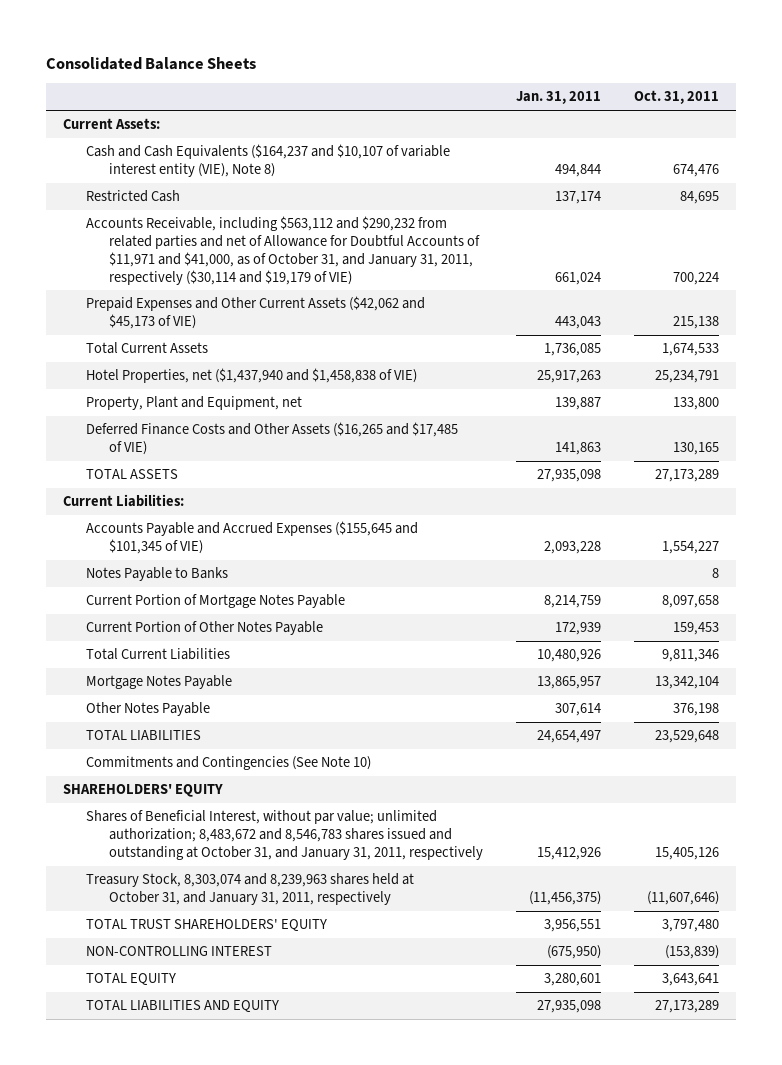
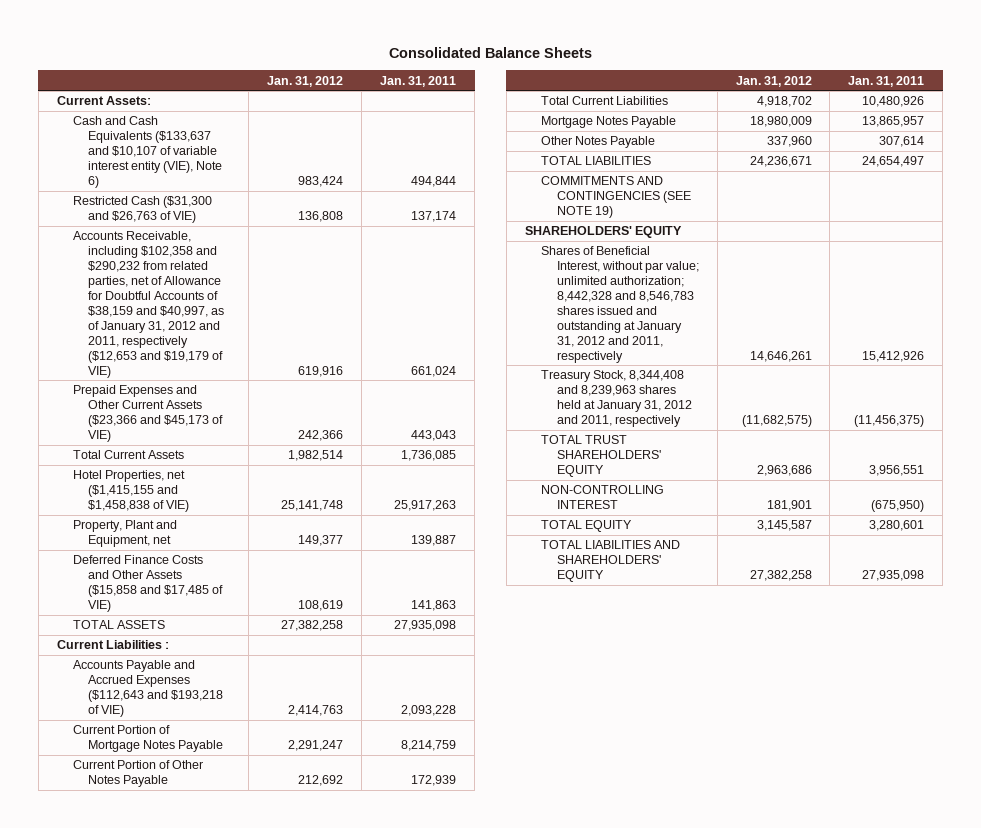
[633,90,719,105] Oct. 31, 2011 -> none
none -> [267,75,344,87] Jan. 31, 2012
[85,144,450,178] Cash and Cash Equivalents ($164,237 and $10,107 of variable interest entity (VIE), Note 8) -> [72,116,223,189] Cash and Cash Equivalents ($133,637 and $10,107 of variable interest entity (VIE), Note 6)
[85,190,180,203] Restricted Cash -> [72,196,212,224] Restricted Cash ($31,300 and $26,763 of VIE)
[85,216,480,285] Accounts Receivable, including $563,112 and $290,232 from related parties and net of Allowance for Doubtful Accounts of $11,971 and $41,000, as of October 31, and January 31, 2011, respectively ($30,114 and $19,179 of VIE) -> [72,231,225,378] Accounts Receivable, including $102,358 and $290,232 from related parties, net of Allowance for Doubtful Accounts of $38,159 and $40,997, as of January 31, 2012 and 2011, respectively ($12,653 and $19,179 of VIE)
[85,296,425,330] Prepaid Expenses and Other Current Assets ($42,062 and $45,173 of VIE) -> [72,385,224,443] Prepaid Expenses and Other Current Assets ($23,366 and $45,173 of VIE)
[85,368,417,384] Hotel Properties, net ($1,437,940 and $1,458,838 of VIE) -> [72,470,190,513] Hotel Properties, net ($1,415,155 and $1,458,838 of VIE)
[85,422,458,456] Deferred Finance Costs and Other Assets ($16,265 and $17,485 of VIE) -> [72,555,224,613] Deferred Finance Costs and Other Assets ($15,858 and $17,485 of VIE)
[85,567,228,582] Notes Payable to Banks -> none
[62,494,184,508] Current Liabilities: -> [56,640,169,650] Current Liabilities :
[85,521,418,555] Accounts Payable and Accrued Expenses ($155,645 and $101,345 of VIE) -> [72,660,224,718] Accounts Payable and Accrued Expenses ($112,643 and $193,218 of VIE)
[85,756,371,771] Commitments and Contingencies (See Note 10) -> [540,176,691,219] COMMITMENTS AND CONTINGENCIES (SEE NOTE 19)
[85,810,483,860] Shares of Beneficial Interest, without par value; unlimited authorization; 8,483,672 and 8,546,783 shares issued and outstanding at October 31, and January 31, 2011, respectively -> [540,246,699,363] Shares of Beneficial Interest, without par value; unlimited authorization; 8,442,328 and 8,546,783 shares issued and outstanding at January 31, 2012 and 2011, respectively
[85,873,414,906] Treasury Stock, 8,303,074 and 8,239,963 shares held at October 31, and January 31, 2011, respectively -> [540,370,692,428] Treasury Stock, 8,344,408 and 8,239,963 shares held at January 31, 2012 and 2011, respectively
[85,1000,279,1014] TOTAL LIABILITIES AND EQUITY -> [540,540,680,583] TOTAL LIABILITIES AND SHAREHOLDERS' EQUITY

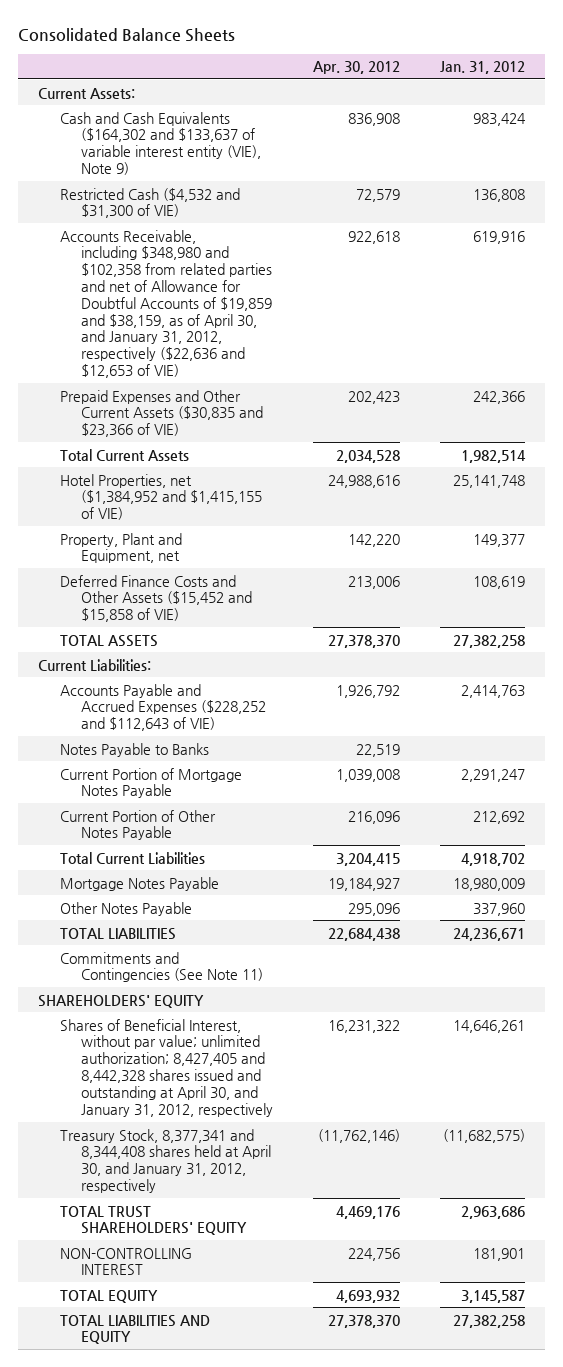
[380,75,457,87] Jan. 31, 2011 -> none
none -> [312,61,400,75] Apr. 30, 2012
[72,116,223,189] Cash and Cash Equivalents ($133,637 and $10,107 of variable interest entity (VIE), Note 6) -> [59,111,262,176] Cash and Cash Equivalents ($164,302 and $133,637 of variable interest entity (VIE), Note 9)
[72,196,212,224] Restricted Cash ($31,300 and $26,763 of VIE) -> [59,187,240,219] Restricted Cash ($4,532 and $31,300 of VIE)
[72,231,225,378] Accounts Receivable, including $102,358 and $290,232 from related parties, net of Allowance for Doubtful Accounts of $38,159 and $40,997, as of January 31, 2012 and 2011, respectively ($12,653 and $19,179 of VIE) -> [59,229,273,379] Accounts Receivable, including $348,980 and $102,358 from related parties and net of Allowance for Doubtful Accounts of $19,859 and $38,159, as of April 30, and January 31, 2012, respectively ($22,636 and $12,653 of VIE)
[72,385,224,443] Prepaid Expenses and Other Current Assets ($23,366 and $45,173 of VIE) -> [59,389,264,438] Prepaid Expenses and Other Current Assets ($30,835 and $23,366 of VIE)
[72,470,190,513] Hotel Properties, net ($1,415,155 and $1,458,838 of VIE) -> [59,473,263,521] Hotel Properties, net ($1,384,952 and $1,415,155 of VIE)
[72,555,224,613] Deferred Finance Costs and Other Assets ($15,858 and $17,485 of VIE) -> [59,574,253,623] Deferred Finance Costs and Other Assets ($15,452 and $15,858 of VIE)
[56,640,169,650] Current Liabilities : -> [38,658,152,671] Current Liabilities:
[72,660,224,718] Accounts Payable and Accrued Expenses ($112,643 and $193,218 of VIE) -> [59,683,267,732] Accounts Payable and Accrued Expenses ($228,252 and $112,643 of VIE)
none -> [59,742,209,757] Notes Payable to Banks
[540,176,691,219] COMMITMENTS AND CONTINGENCIES (SEE NOTE 19) -> [59,951,264,983] Commitments and Contingencies (See Note 11)
[540,246,699,363] Shares of Beneficial Interest, without par value; unlimited authorization; 8,442,328 and 8,546,783 shares issued and outstanding at January 31, 2012 and 2011, respectively -> [59,1018,274,1117] Shares of Beneficial Interest, without par value; unlimited authorization; 8,427,405 and 8,442,328 shares issued and outstanding at April 30, and January 31, 2012, respectively
[540,370,692,428] Treasury Stock, 8,344,408 and 8,239,963 shares held at January 31, 2012 and 2011, respectively -> [59,1128,272,1194] Treasury Stock, 8,377,341 and 8,344,408 shares held at April 30, and January 31, 2012, respectively
[540,540,680,583] TOTAL LIABILITIES AND SHAREHOLDERS' EQUITY -> [59,1314,210,1345] TOTAL LIABILITIES AND EQUITY

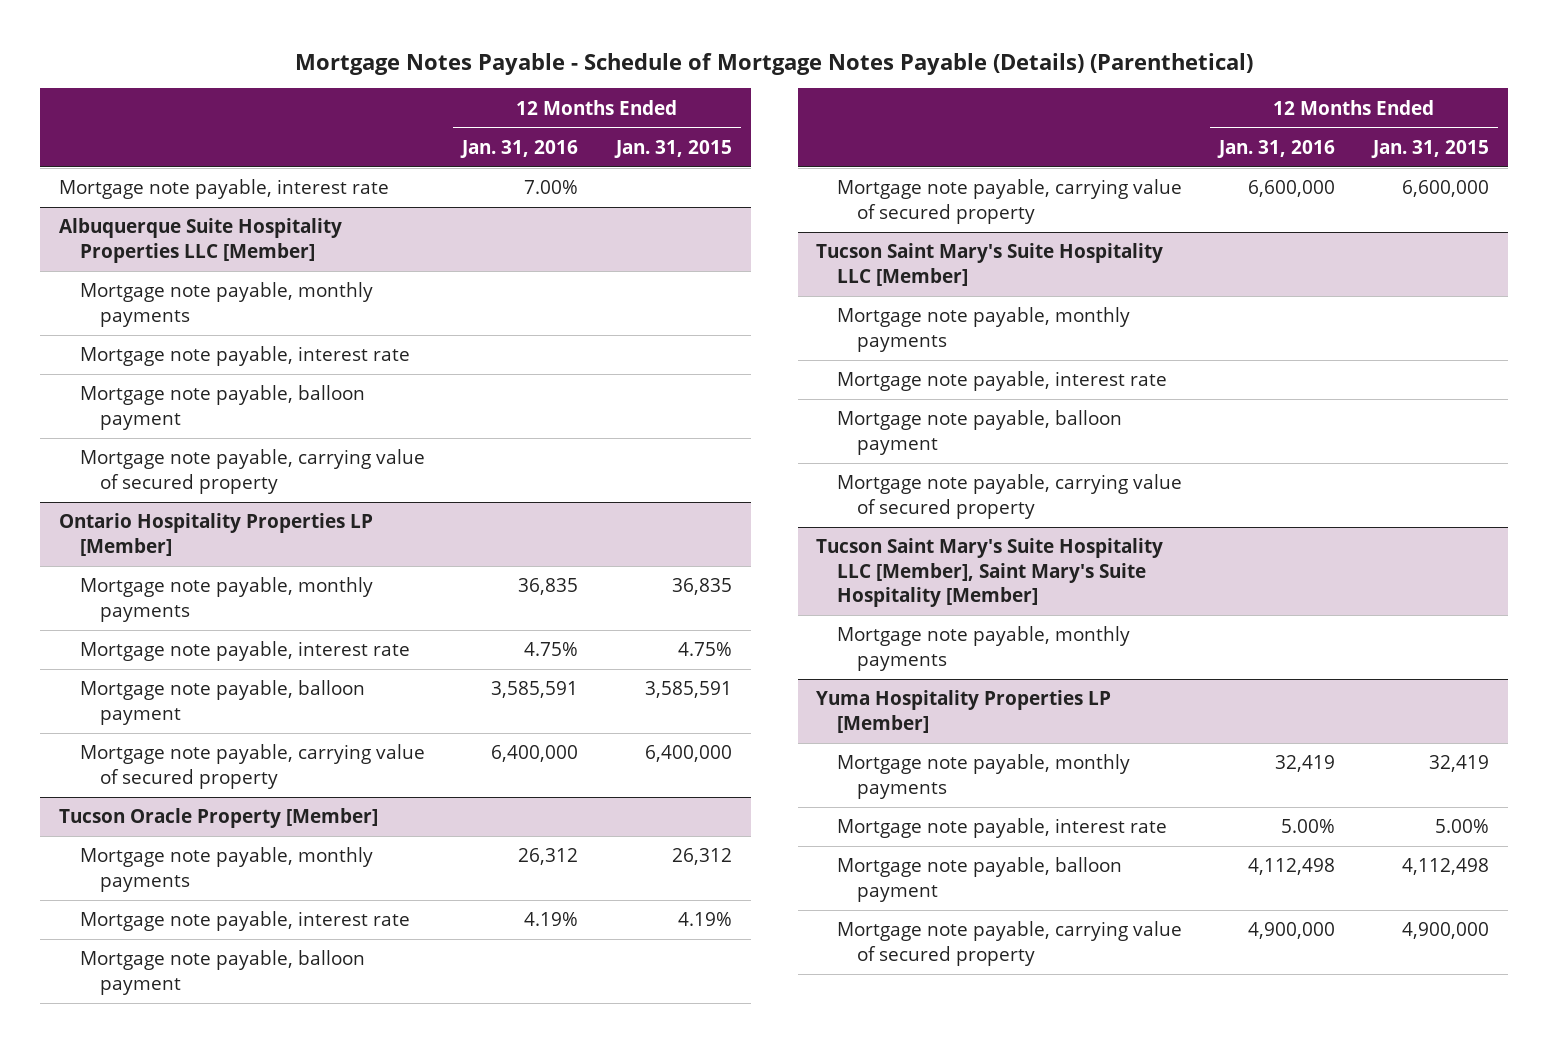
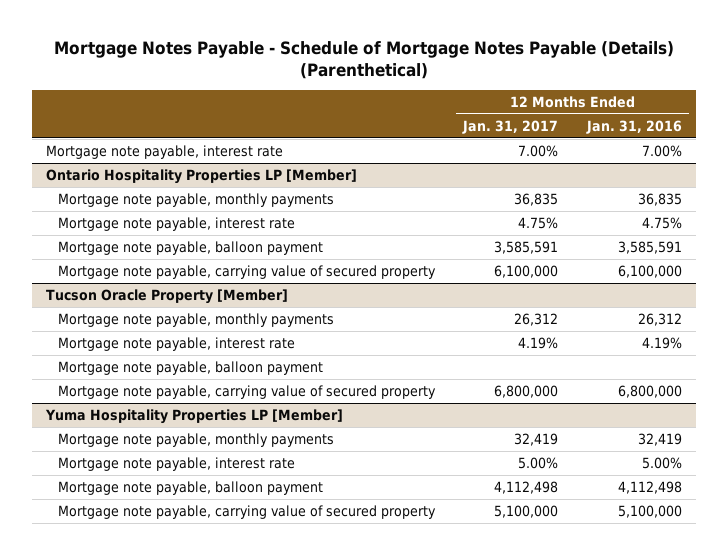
[613,139,732,158] Jan. 31, 2015 -> none
none -> [462,120,559,135] Jan. 31, 2017
[59,218,343,263] Albuquerque Suite Hospitality Properties LLC [Member] -> none
[79,282,373,327] Mortgage note payable, monthly payments -> none
[79,346,410,367] Mortgage note payable, interest rate -> none
[79,385,365,430] Mortgage note payable, balloon payment -> none
[79,449,425,494] Mortgage note payable, carrying value of secured property -> none
[491,745,579,763] 6,400,000 -> [618,265,683,279] 6,100,000
[816,243,1164,286] Tucson Saint Mary's Suite Hospitality LLC [Member] -> none
[836,307,1130,352] Mortgage note payable, monthly payments -> none
[836,371,1167,392] Mortgage note payable, interest rate -> none
[836,410,1122,455] Mortgage note payable, balloon payment -> none
[836,474,1182,519] Mortgage note payable, carrying value of secured property -> none
[816,538,1164,607] Tucson Saint Mary's Suite Hospitality LLC [Member], Saint Mary's Suite Hospitality [Member] -> none
[836,626,1130,671] Mortgage note payable, monthly payments -> none
[1248,180,1336,198] 6,600,000 -> [618,385,683,399] 6,800,000
[1248,922,1336,940] 4,900,000 -> [618,505,683,519] 5,100,000

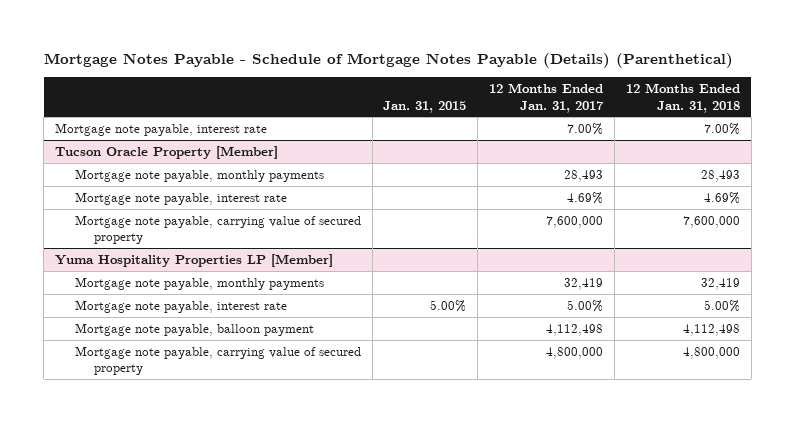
[586,120,683,135] Jan. 31, 2016 -> none
none -> [383,100,467,113] Jan. 31, 2015
none -> [625,83,740,113] 12 Months Ended Jan. 31, 2018
[46,169,358,185] Ontario Hospitality Properties LP [Member] -> none
[57,193,334,208] Mortgage note payable, monthly payments -> none
[57,217,295,232] Mortgage note payable, interest rate -> none
[57,241,323,256] Mortgage note payable, balloon payment -> none
[57,265,436,280] Mortgage note payable, carrying value of secured property -> none
[57,361,323,376] Mortgage note payable, balloon payment -> none
[514,313,559,327] 26,312 -> [564,169,604,182] 28,493
[518,337,559,350] 4.19% -> [567,191,604,204] 4.69%
[494,385,559,399] 6,800,000 -> [546,215,604,228] 7,600,000
[494,505,559,519] 5,100,000 -> [546,346,604,359] 4,800,000

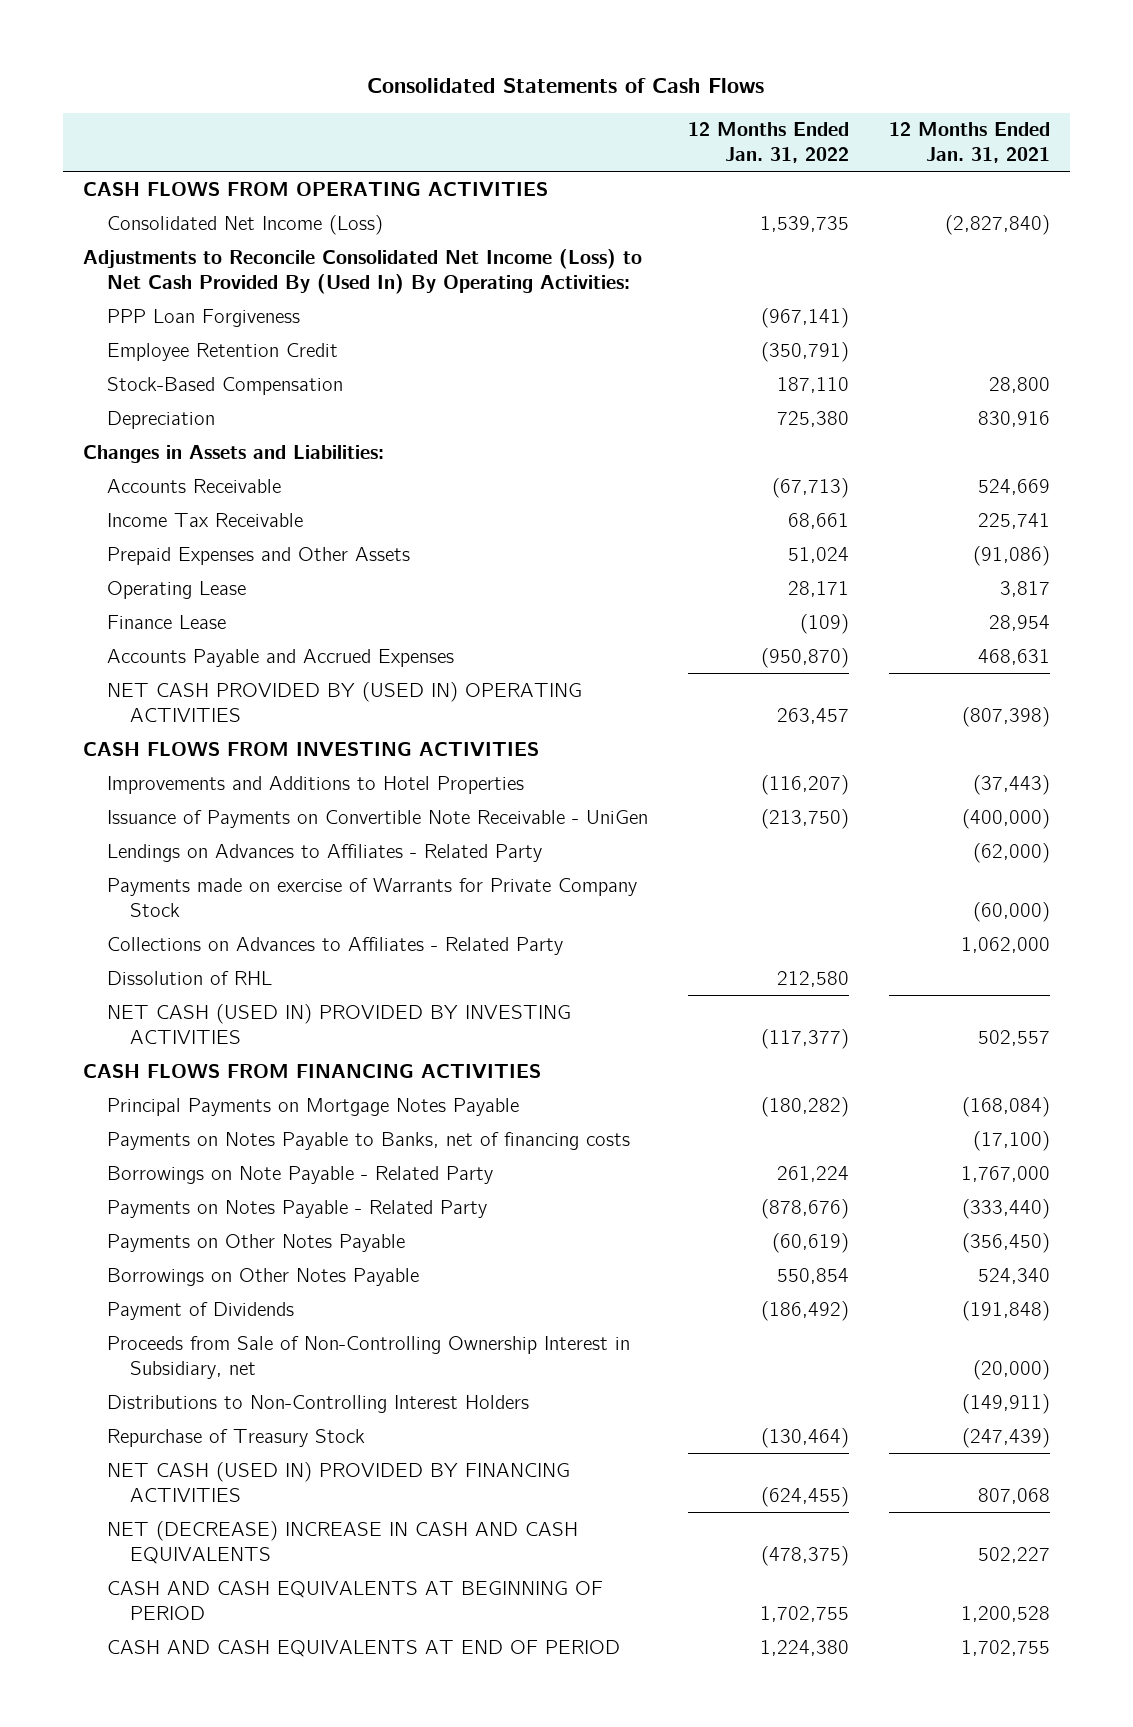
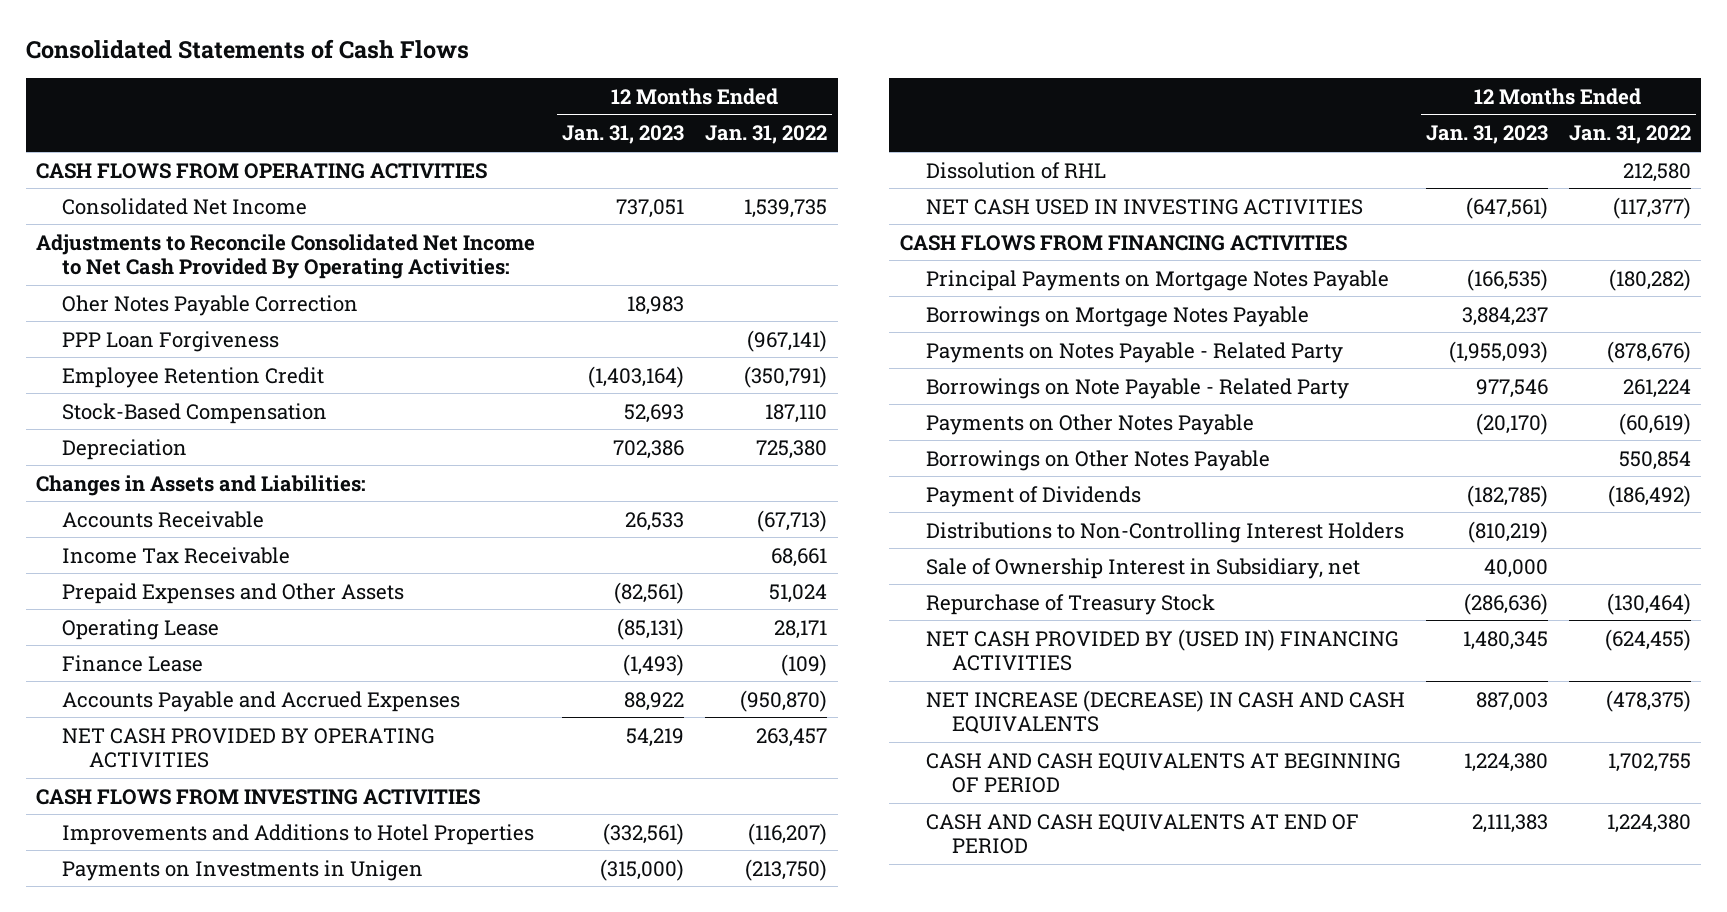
[888,122,1050,164] 12 Months Ended Jan. 31, 2021 -> none
none -> [562,125,685,145] Jan. 31, 2023
[106,214,383,235] Consolidated Net Income (Loss) -> [62,197,308,215] Consolidated Net Income
[83,248,643,294] Adjustments to Reconcile Consolidated Net Income (Loss) to Net Cash Provided By (Used In) By Operating Activities: -> [36,233,536,280] Adjustments to Reconcile Consolidated Net Income to Net Cash Provided By Operating Activities:
none -> [62,294,359,316] Oher Notes Payable Correction
[106,681,582,722] NET CASH PROVIDED BY (USED IN) OPERATING ACTIVITIES -> [62,727,435,769] NET CASH PROVIDED BY OPERATING ACTIVITIES
[106,843,542,862] Lendings on Advances to Affiliates - Related Party -> none
[106,877,637,917] Payments made on exercise of Warrants for Private Company Stock -> none
[106,936,563,955] Collections on Advances to Affiliates - Related Party -> none
[106,809,648,828] Issuance of Payments on Convertible Note Receivable - UniGen -> [62,859,424,881] Payments on Investments in Unigen
[106,1003,571,1044] NET CASH (USED IN) PROVIDED BY INVESTING ACTIVITIES -> [926,198,1364,215] NET CASH USED IN INVESTING ACTIVITIES
[106,1131,630,1150] Payments on Notes Payable to Banks, net of financing costs -> none
none -> [926,305,1310,327] Borrowings on Mortgage Notes Payable
[106,1165,493,1184] Borrowings on Note Payable - Related Party -> [926,377,1350,399] Borrowings on Note Payable - Related Party
[106,1335,630,1379] Proceeds from Sale of Non-Controlling Ownership Interest in Subsidiary, net -> none
none -> [926,557,1361,579] Sale of Ownership Interest in Subsidiary, net
[106,1461,570,1502] NET CASH (USED IN) PROVIDED BY FINANCING ACTIVITIES -> [926,628,1399,672] NET CASH PROVIDED BY (USED IN) FINANCING ACTIVITIES
[106,1520,578,1564] NET (DECREASE) INCREASE IN CASH AND CASH EQUIVALENTS -> [926,689,1406,735] NET INCREASE (DECREASE) IN CASH AND CASH EQUIVALENTS

